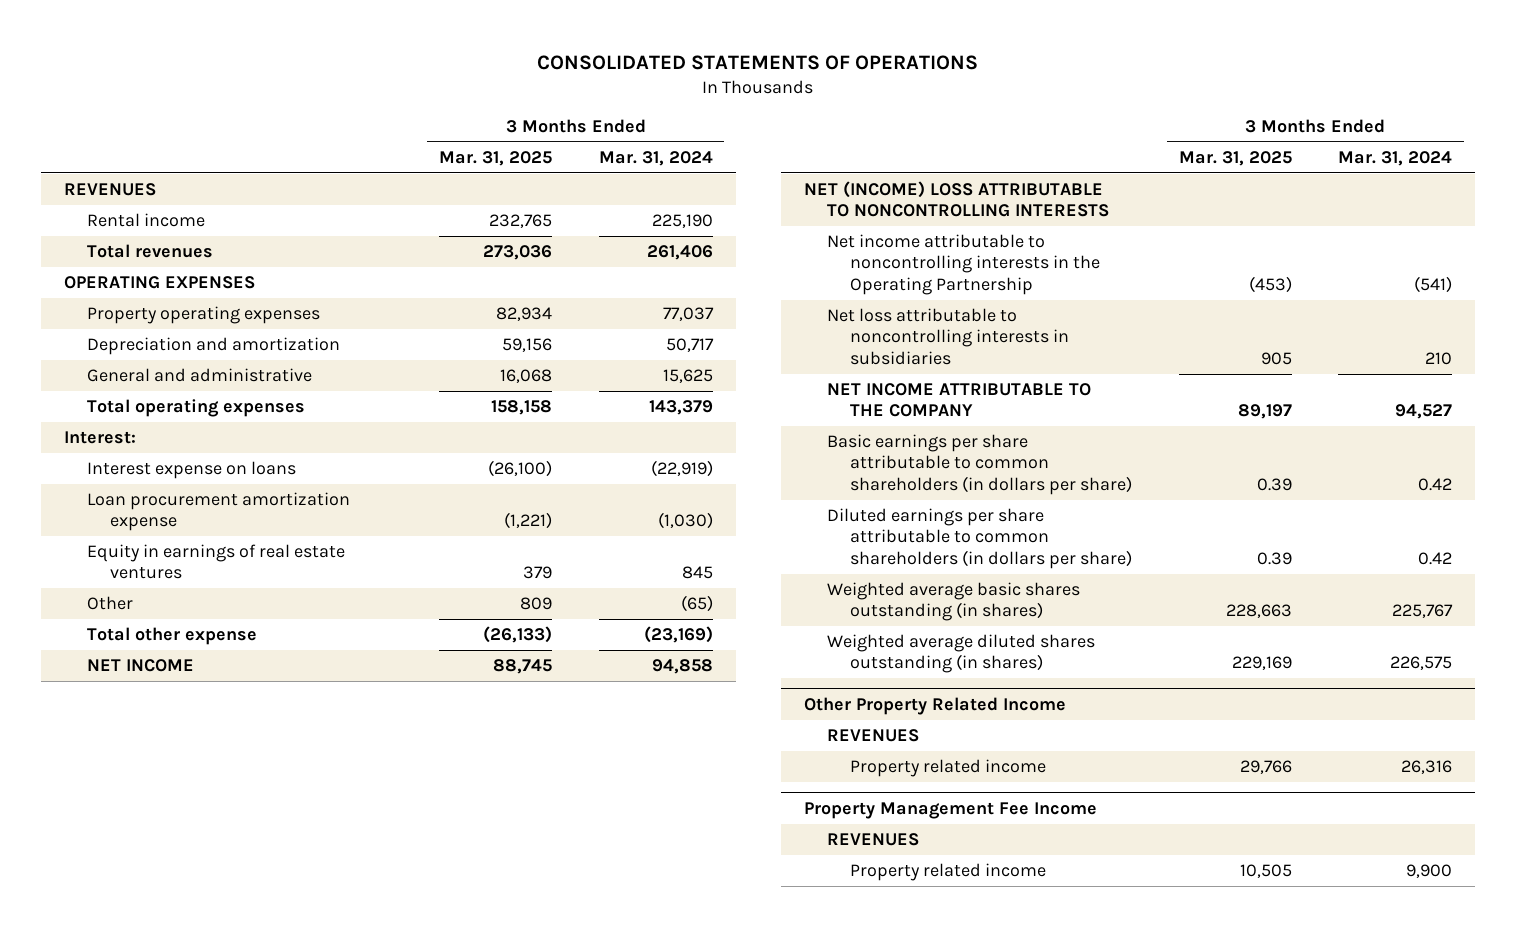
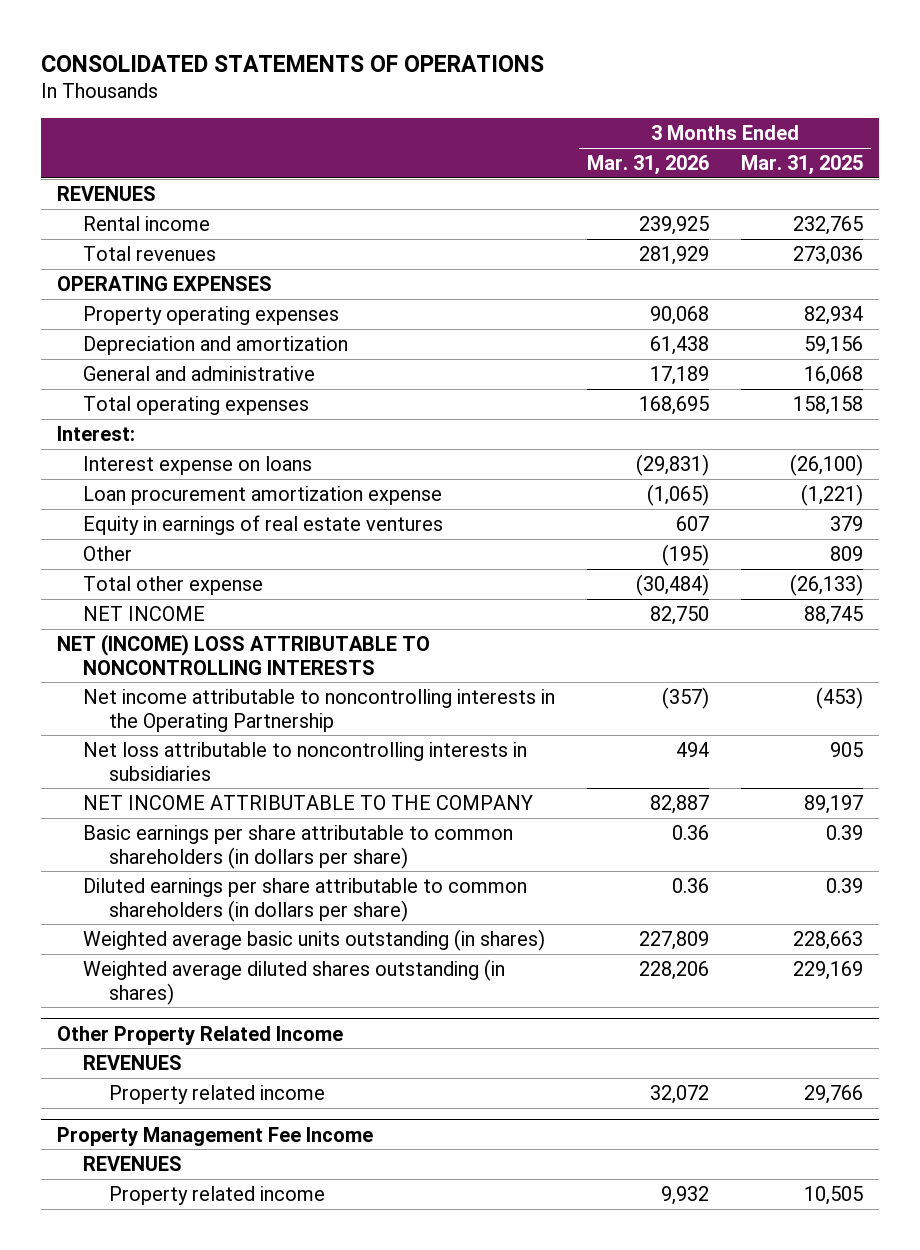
[598,150,713,166] Mar. 31, 2024 -> none
none -> [586,154,709,175] Mar. 31, 2026
[826,582,1080,622] Weighted average basic shares outstanding (in shares) -> [82,928,545,951] Weighted average basic units outstanding (in shares)

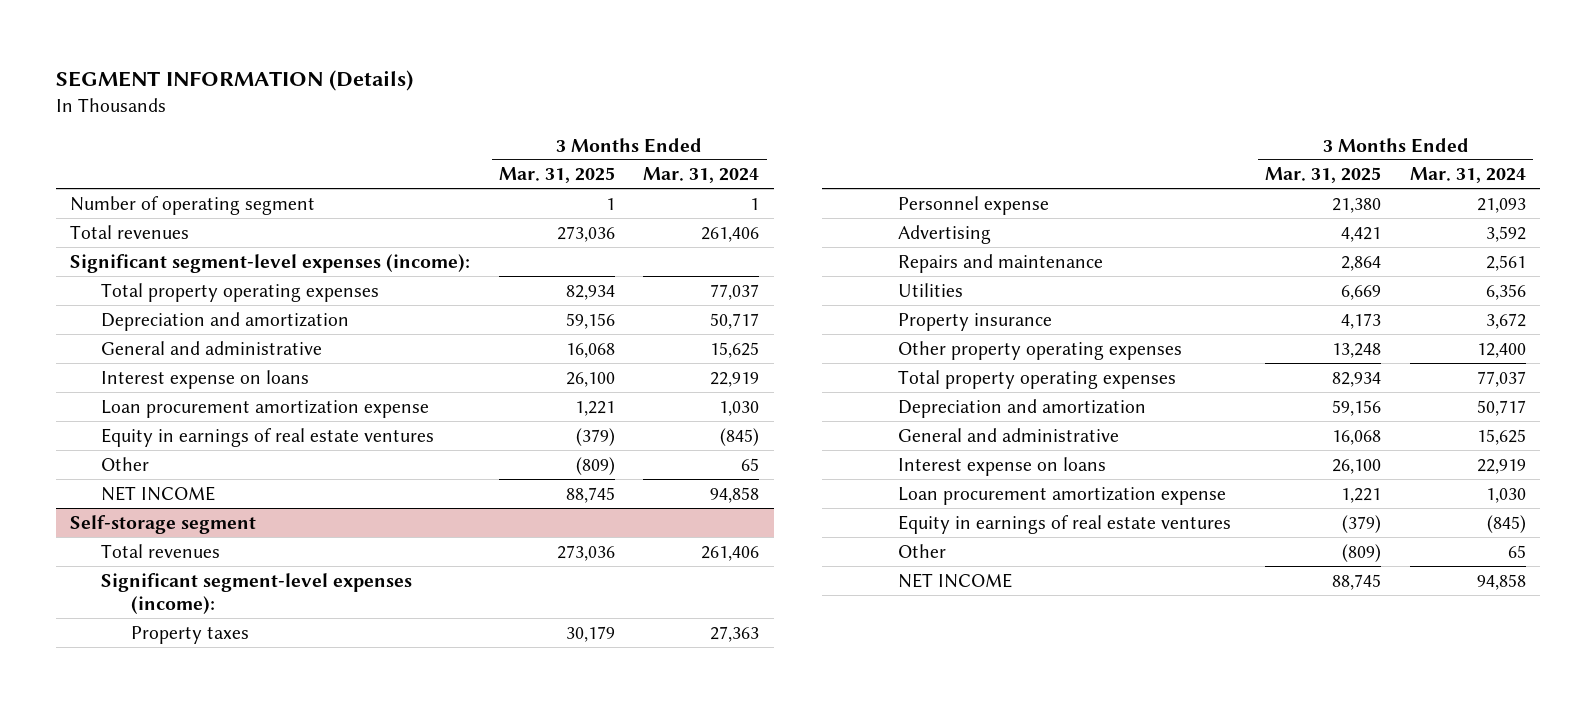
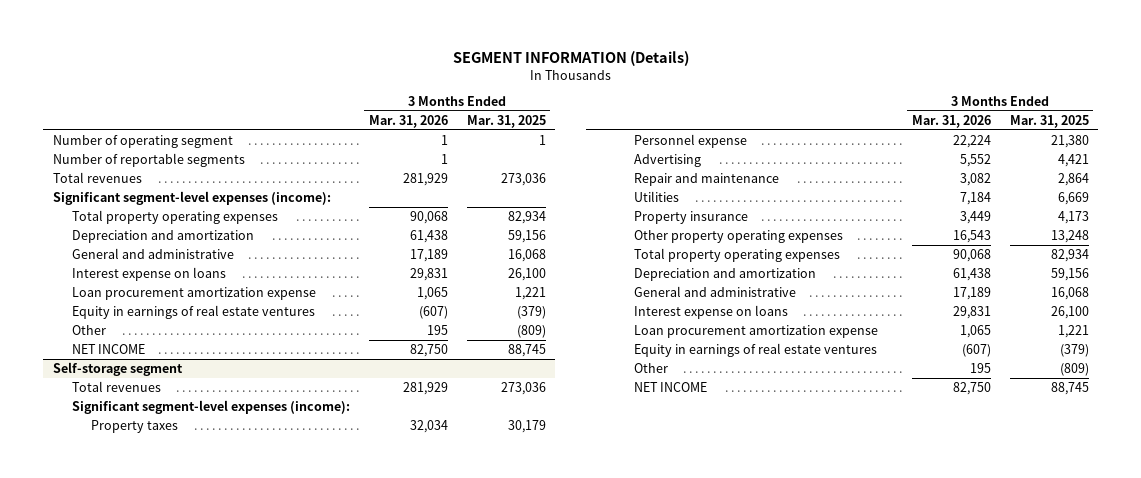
[643,167,760,184] Mar. 31, 2024 -> none
none -> [368,114,448,128] Mar. 31, 2026
none -> [52,153,245,168] Number of reportable segments
[897,253,1103,273] Repairs and maintenance -> [633,173,779,187] Repair and maintenance

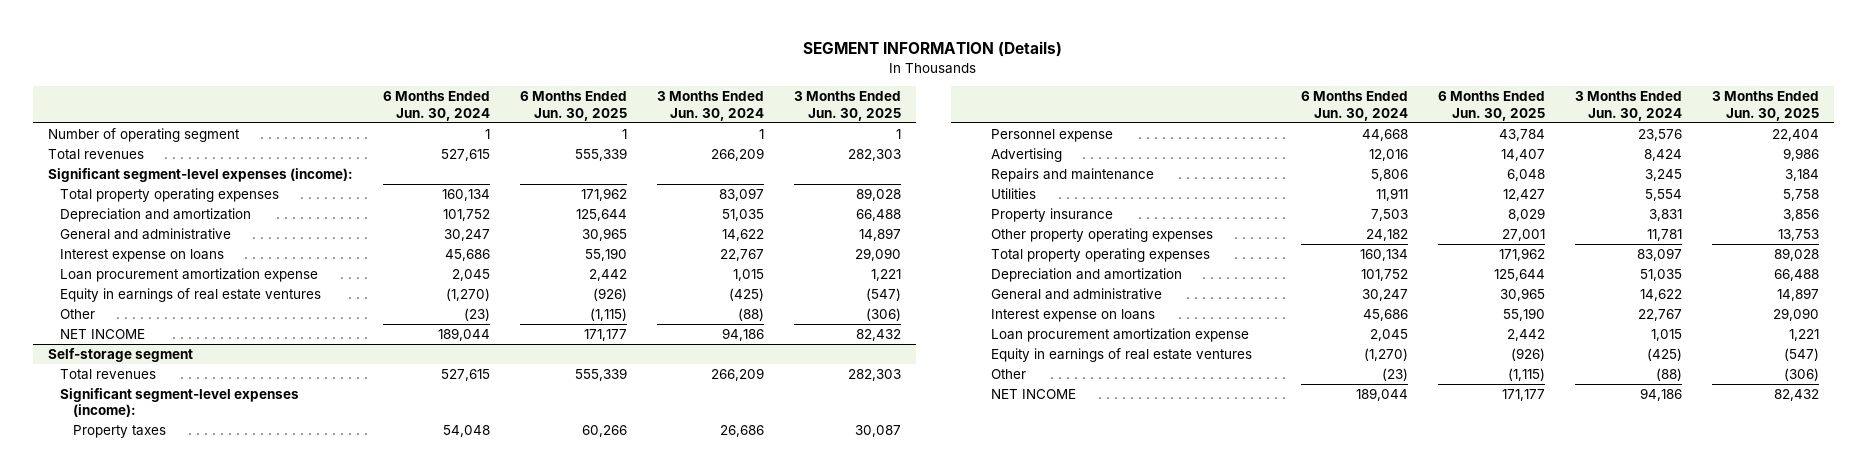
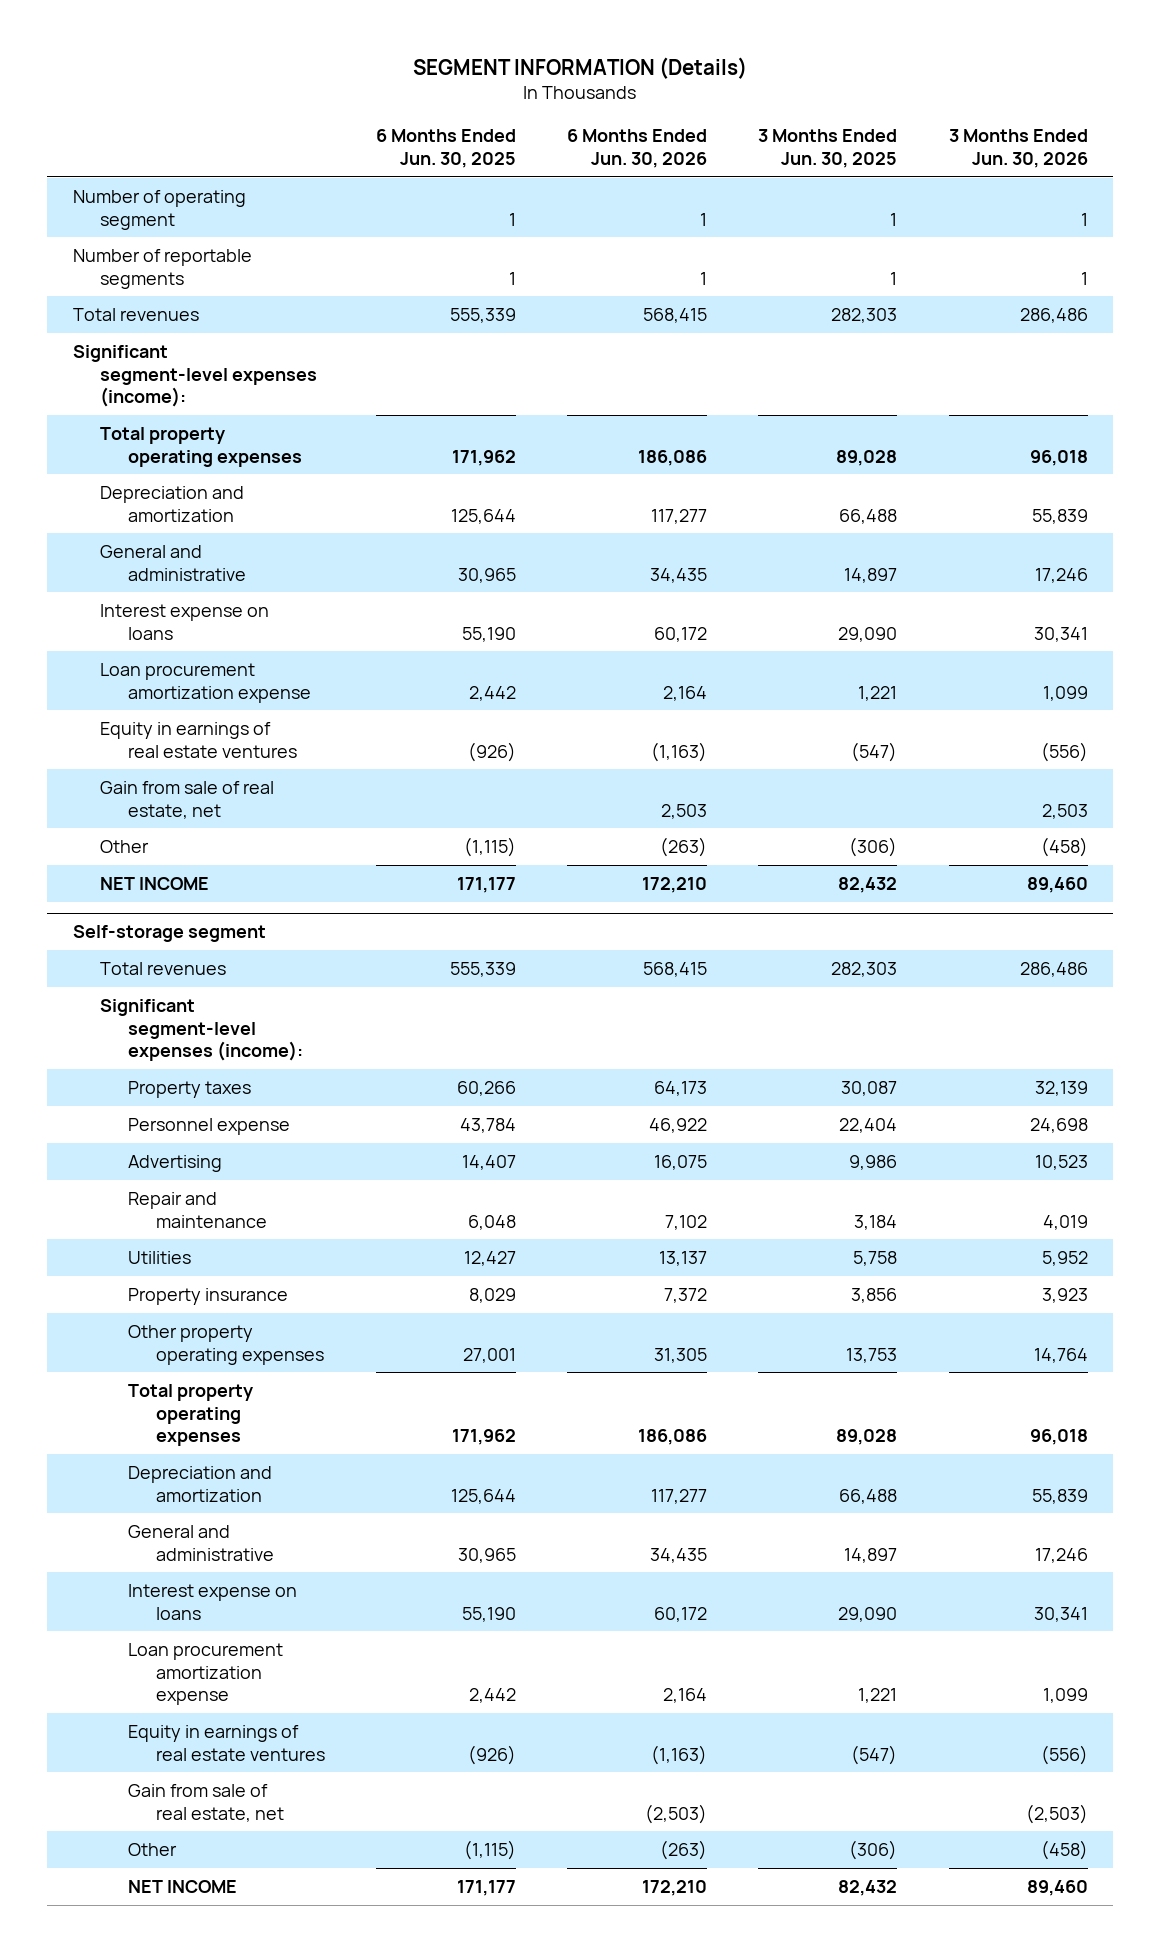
[383,91,491,121] 6 Months Ended Jun. 30, 2024 -> none
[657,91,765,121] 3 Months Ended Jun. 30, 2024 -> none
none -> [567,129,708,168] 6 Months Ended Jun. 30, 2026
none -> [948,129,1088,168] 3 Months Ended Jun. 30, 2026
none -> [72,248,252,289] Number of reportable segments
none -> [100,780,275,819] Gain from sale of real estate, net
[990,168,1154,183] Repairs and maintenance -> [127,1191,267,1228] Repair and maintenance
none -> [127,1783,284,1822] Gain from sale of real estate, net

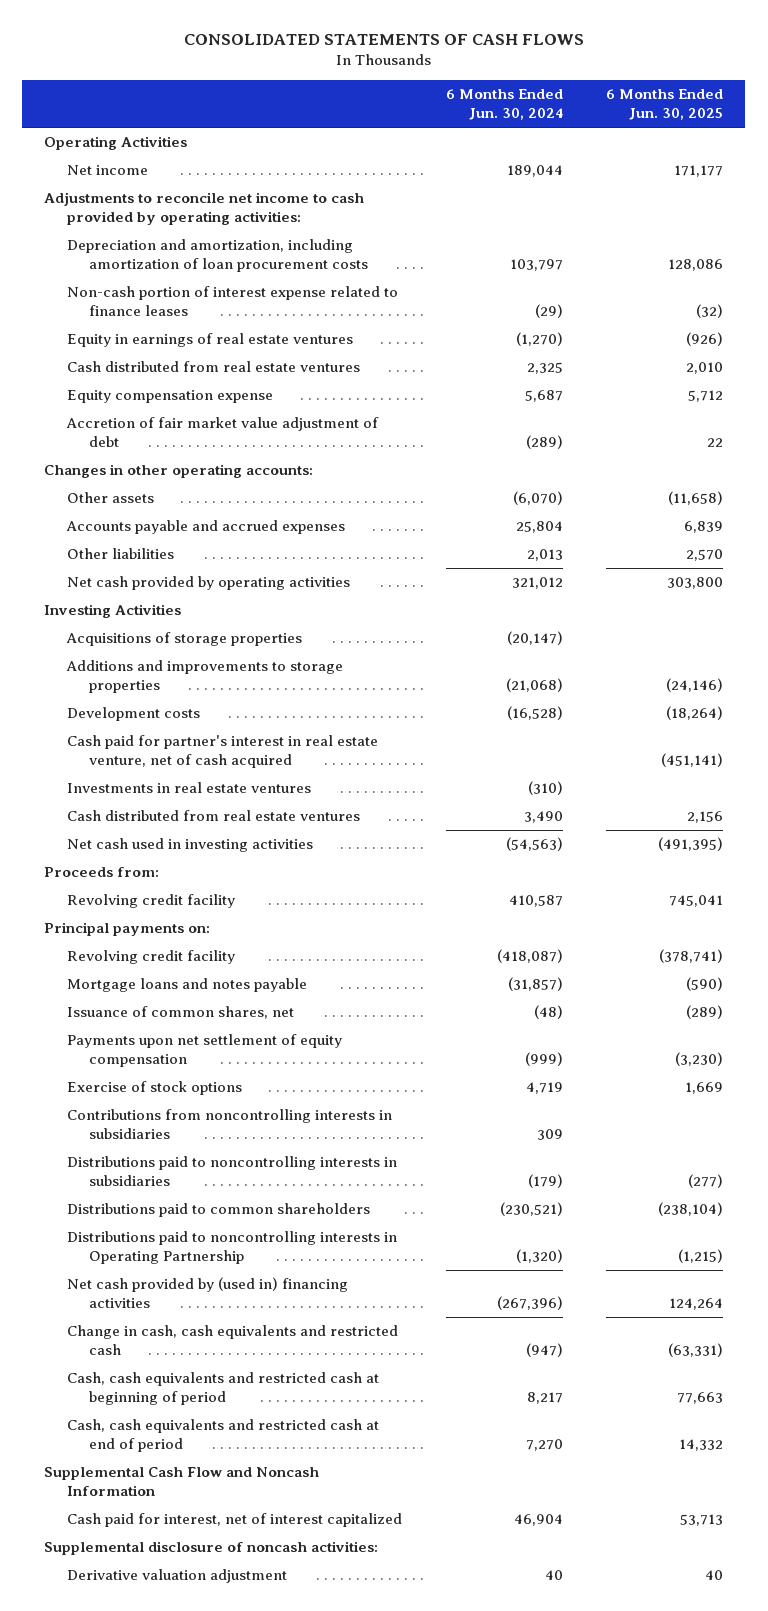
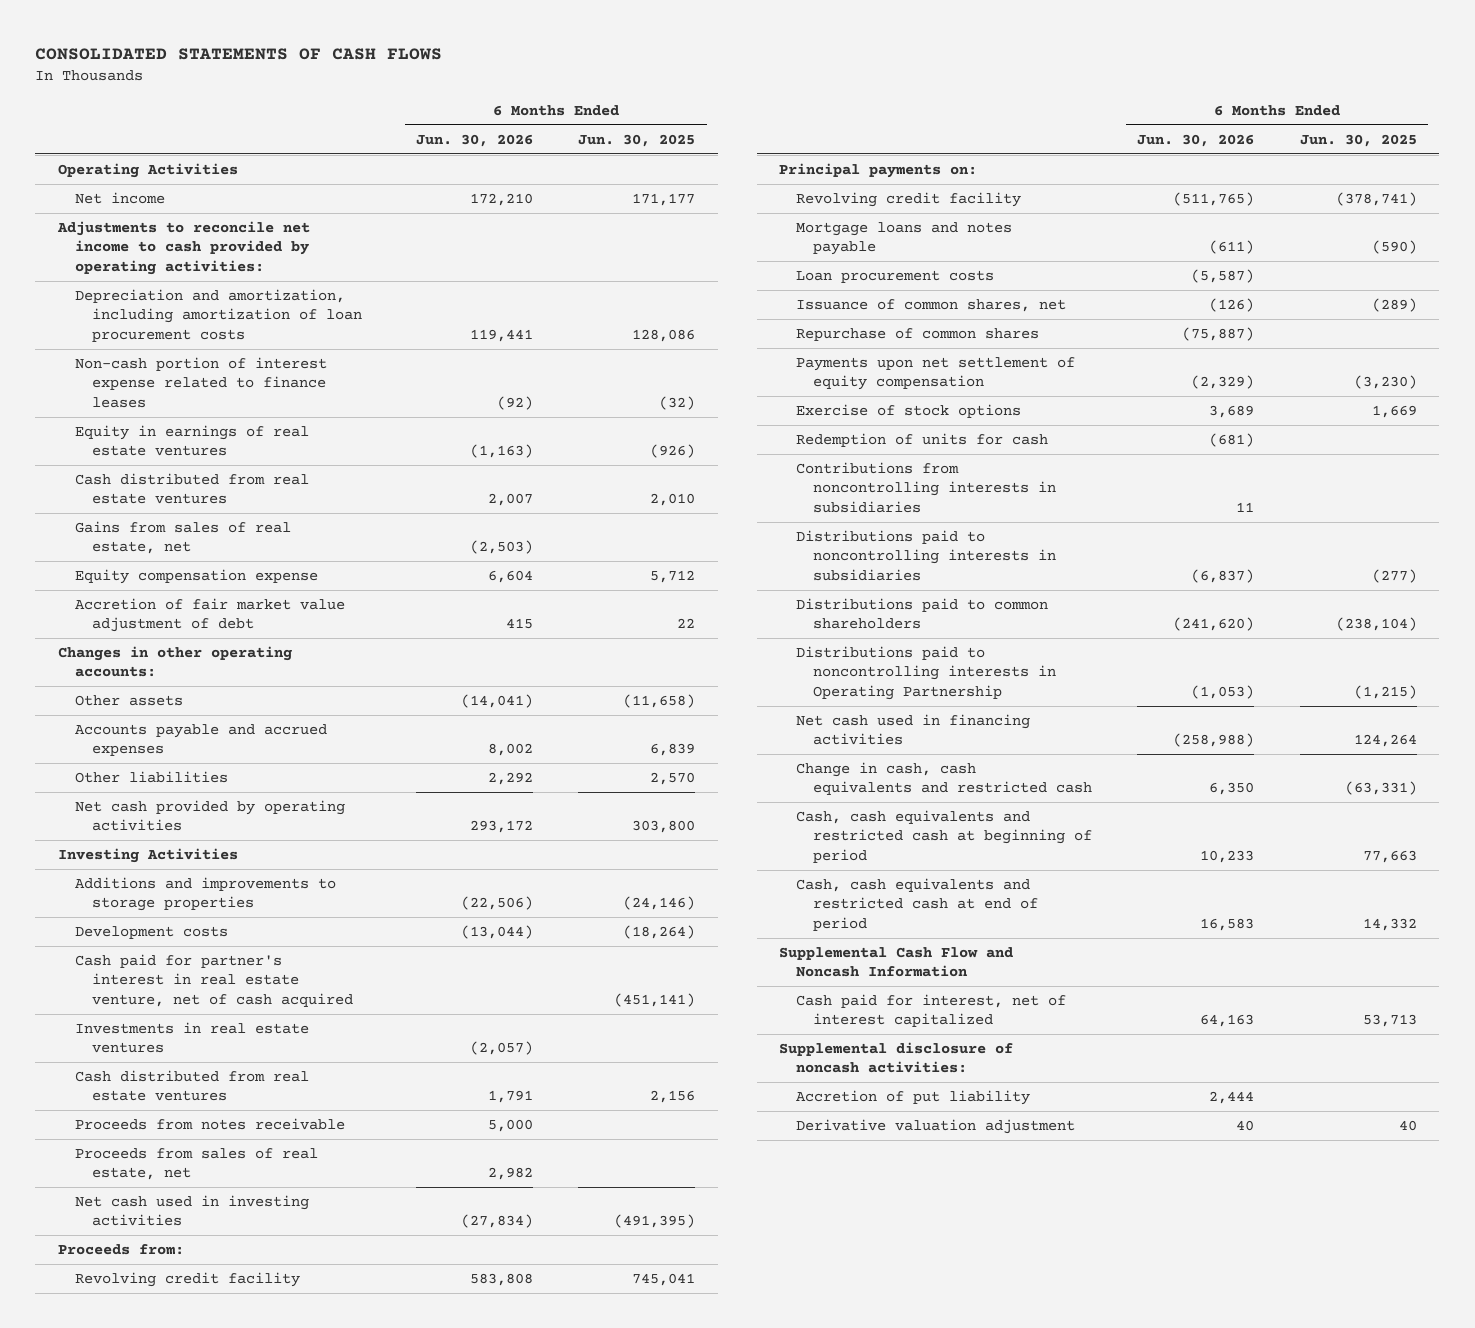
[445,89,563,121] 6 Months Ended Jun. 30, 2024 -> none
none -> [416,133,534,147] Jun. 30, 2026
none -> [75,520,292,555] Gains from sales of real estate, net
[65,632,302,647] Acquisitions of storage properties -> none
none -> [75,1117,346,1130] Proceeds from notes receivable
none -> [75,1147,319,1181] Proceeds from sales of real estate, net
none -> [796,269,995,283] Loan procurement costs
none -> [796,327,1040,341] Repurchase of common shares
none -> [796,432,1049,447] Redemption of units for cash
[66,1277,348,1309] Net cash provided by (used in) financing activities -> [796,713,1031,746] Net cash used in financing activities
none -> [796,1089,1031,1105] Accretion of put liability

